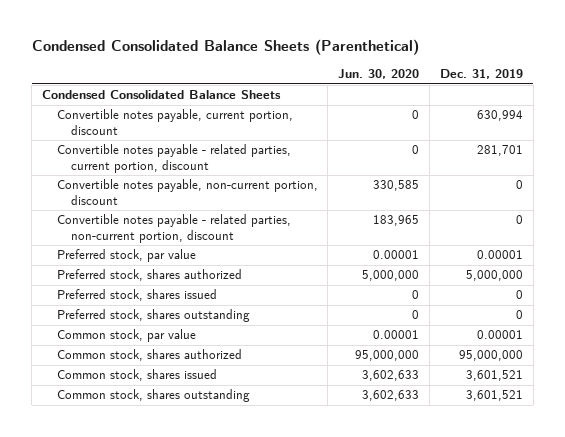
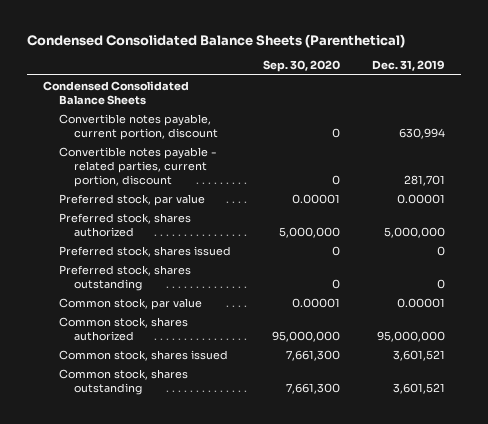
[338,69,420,80] Jun. 30, 2020 -> none
none -> [262,60,340,73] Sep. 30, 2020
[56,179,318,205] Convertible notes payable, non-current portion, discount -> none
[56,214,291,243] Convertible notes payable - related parties, non-current portion, discount -> none

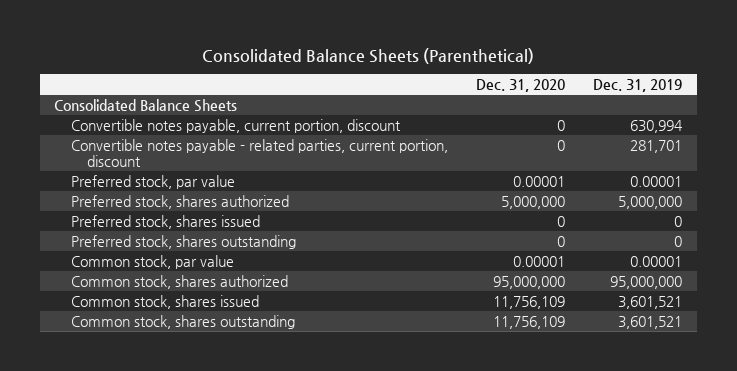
[27,33,406,48] Condensed Consolidated Balance Sheets (Parenthetical) -> [202,47,535,64] Consolidated Balance Sheets (Parenthetical)
[262,60,340,73] Sep. 30, 2020 -> none
none -> [476,79,566,93] Dec. 31, 2020
[43,80,190,105] Condensed Consolidated Balance Sheets -> [54,98,238,112] Consolidated Balance Sheets

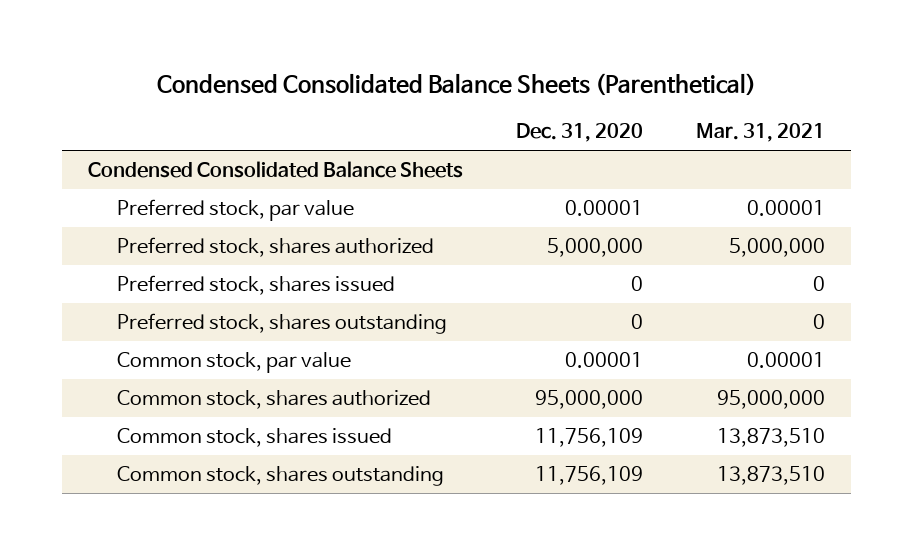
[202,47,535,64] Consolidated Balance Sheets (Parenthetical) -> [157,73,757,97] Condensed Consolidated Balance Sheets (Parenthetical)
[593,79,683,93] Dec. 31, 2019 -> none
none -> [695,122,825,142] Mar. 31, 2021
[70,118,401,133] Convertible notes payable, current portion, discount -> none
[70,138,448,167] Convertible notes payable - related parties, current portion, discount -> none
[54,98,238,112] Consolidated Balance Sheets -> [88,161,464,179] Condensed Consolidated Balance Sheets

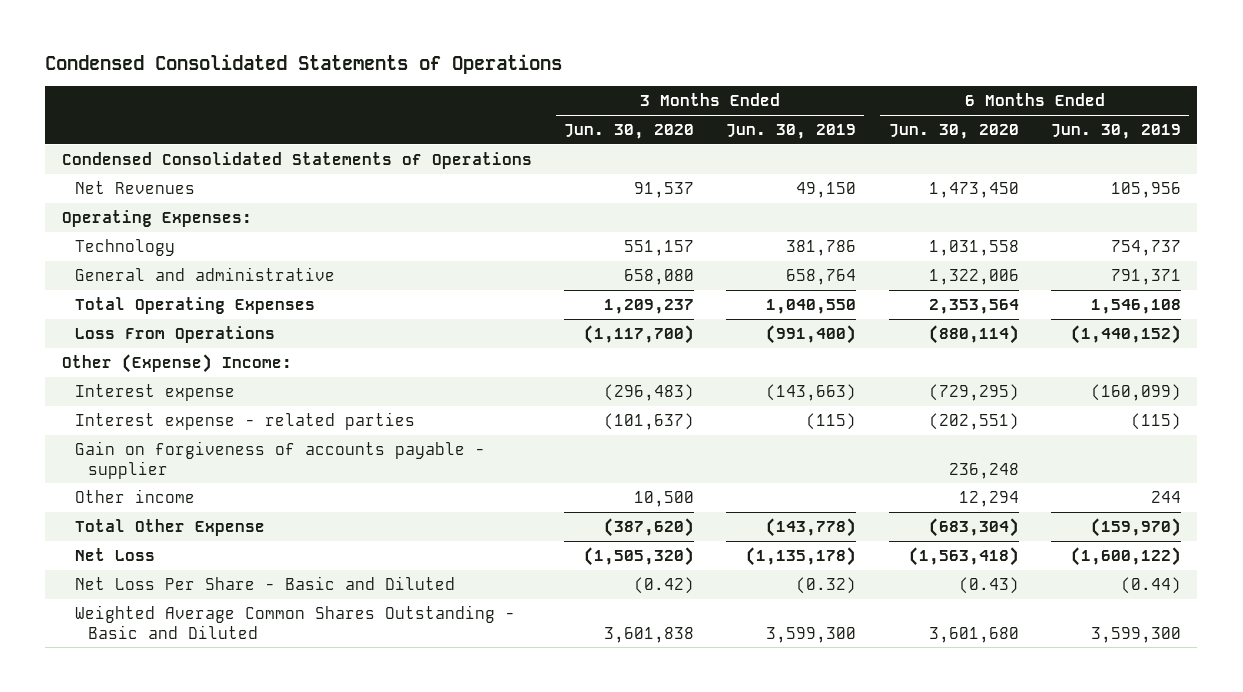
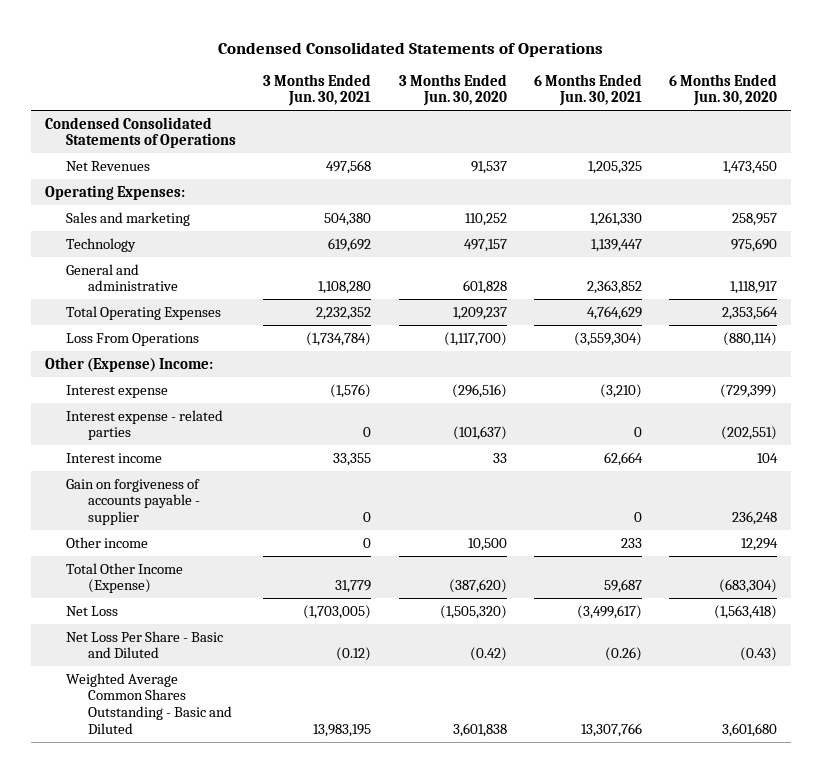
[726,124,857,140] Jun. 30, 2019 -> none
[1050,124,1181,140] Jun. 30, 2019 -> none
none -> [263,73,372,107] 3 Months Ended Jun. 30, 2021
none -> [533,73,642,107] 6 Months Ended Jun. 30, 2021
none -> [66,211,191,226] Sales and marketing
[623,239,694,256] 551,157 -> [463,238,507,252] 497,157
[928,239,1019,256] 1,031,558 -> [731,237,778,252] 975,690
[623,268,694,285] 658,080 -> [462,280,507,295] 601,828
[928,268,1019,285] 1,322,006 -> [730,281,778,295] 1,118,917
[603,383,694,401] (296,483) -> [451,383,507,398] (296,516)
[928,383,1019,401] (729,295) -> [720,383,778,398] (729,399)
none -> [66,452,163,463] Interest income
[74,518,265,536] Total Other Expense -> [66,562,184,594] Total Other Income (Expense)

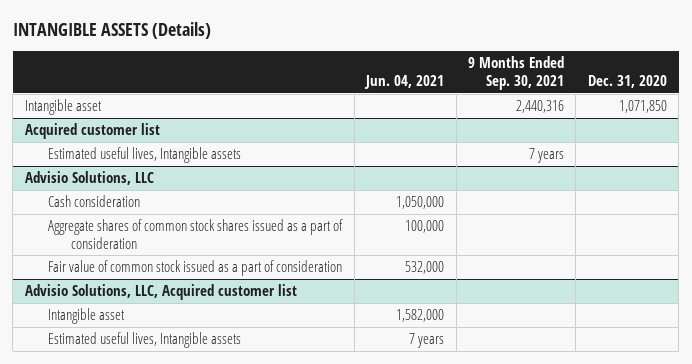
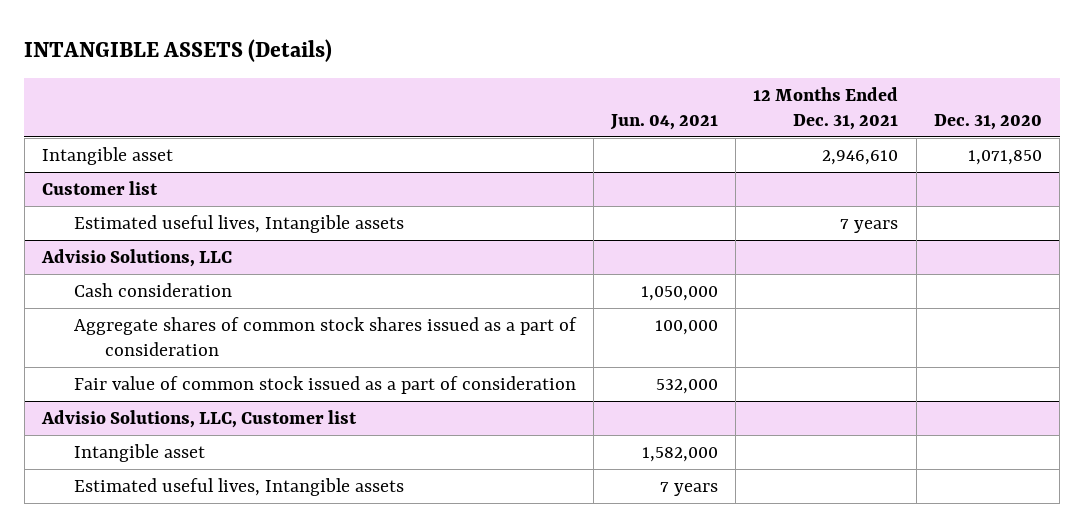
[468,56,565,91] 9 Months Ended Sep. 30, 2021 -> none
none -> [753,87,899,130] 12 Months Ended Dec. 31, 2021
[24,123,160,140] Acquired customer list -> [41,181,158,196] Customer list
[24,284,297,301] Advisio Solutions, LLC, Acquired customer list -> [40,410,357,429] Advisio Solutions, LLC, Customer list

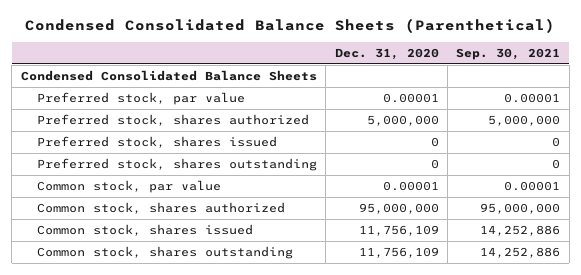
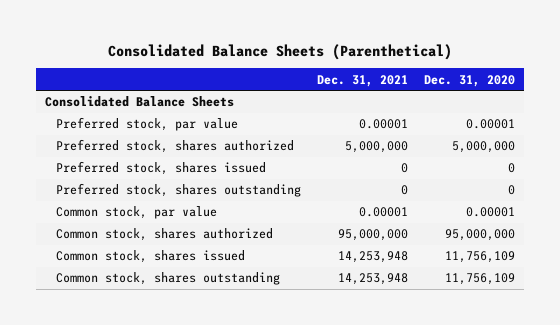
[25,18,556,34] Condensed Consolidated Balance Sheets (Parenthetical) -> [107,43,452,60] Consolidated Balance Sheets (Parenthetical)
[456,47,561,60] Sep. 30, 2021 -> none
none -> [317,74,409,87] Dec. 31, 2021
[20,70,317,82] Condensed Consolidated Balance Sheets -> [44,96,234,108] Consolidated Balance Sheets

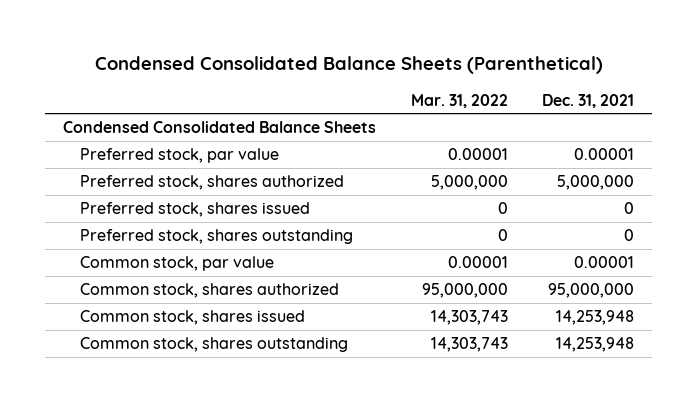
[107,43,452,60] Consolidated Balance Sheets (Parenthetical) -> [94,56,603,75] Condensed Consolidated Balance Sheets (Parenthetical)
[424,74,516,87] Dec. 31, 2020 -> none
none -> [410,93,508,108] Mar. 31, 2022
[44,96,234,108] Consolidated Balance Sheets -> [62,121,376,134] Condensed Consolidated Balance Sheets

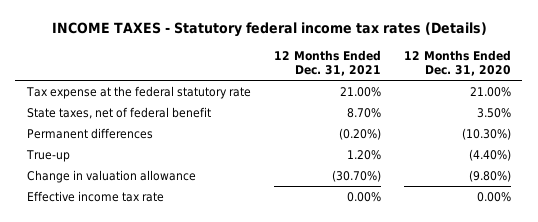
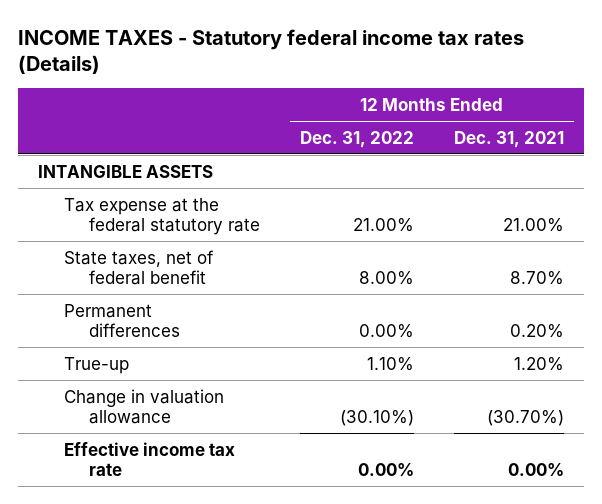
[403,49,511,76] 12 Months Ended Dec. 31, 2020 -> none
none -> [300,130,415,148] Dec. 31, 2022
none -> [37,164,213,178] INTANGIBLE ASSETS
[338,127,381,140] (0.20%) -> [510,323,565,338] 0.20%

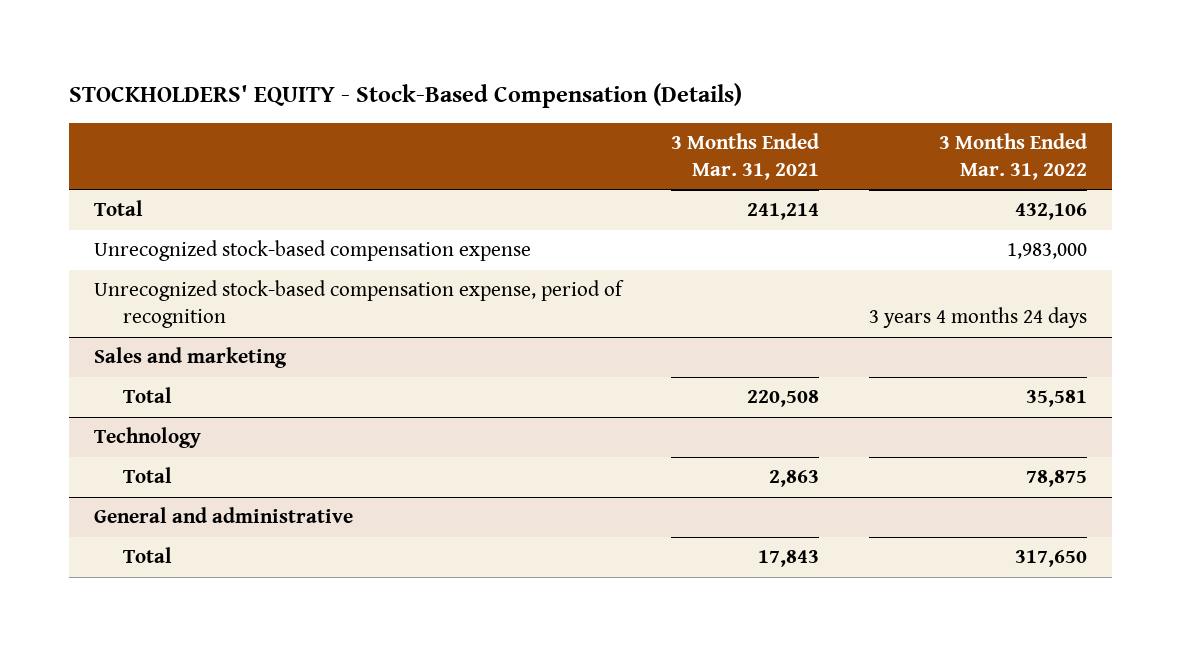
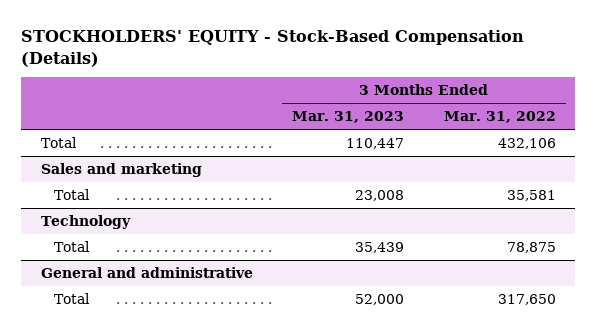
[671,132,820,180] 3 Months Ended Mar. 31, 2021 -> none
none -> [292,111,405,124] Mar. 31, 2023
[93,240,531,262] Unrecognized stock-based compensation expense -> none
[93,280,624,329] Unrecognized stock-based compensation expense, period of recognition -> none

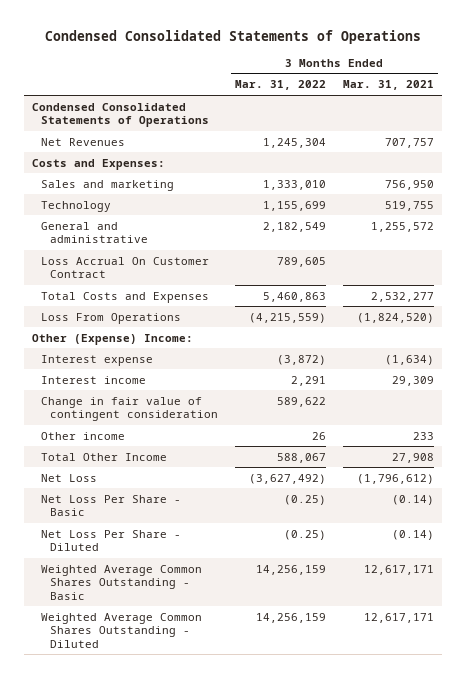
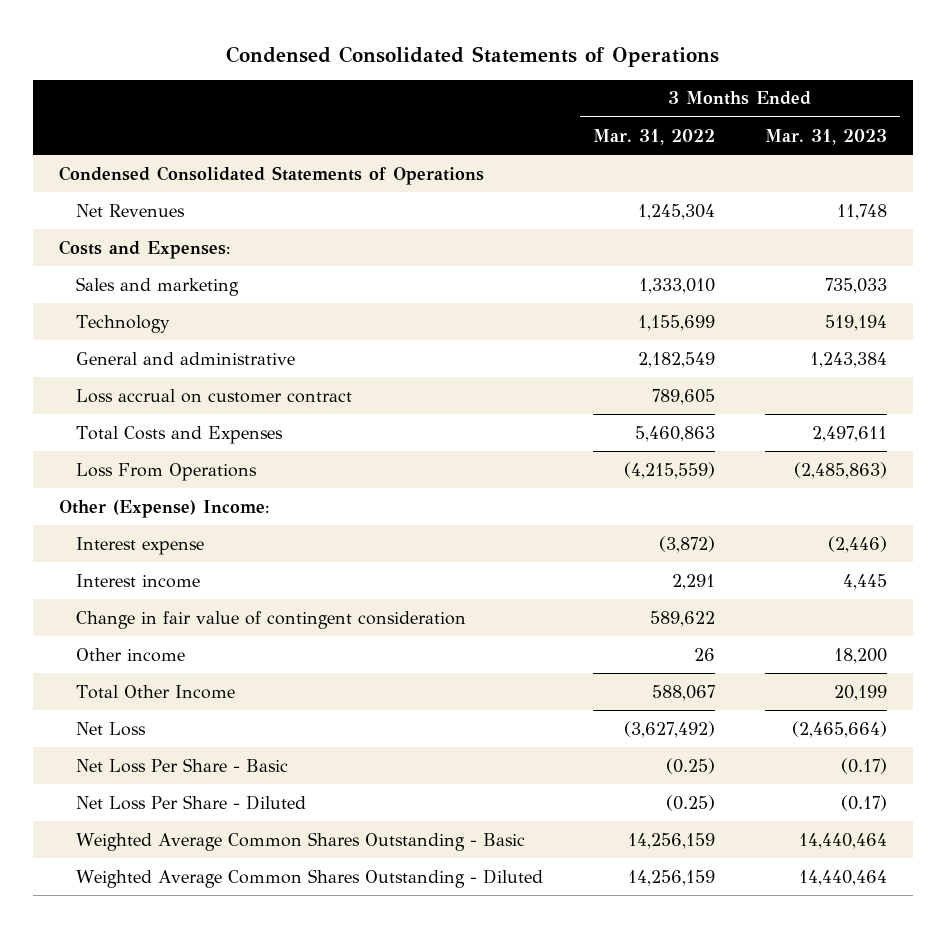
[342,80,434,91] Mar. 31, 2021 -> none
none -> [765,128,888,145] Mar. 31, 2023
[41,256,210,279] Loss Accrual On Customer Contract -> [75,388,352,403] Loss accrual on customer contract

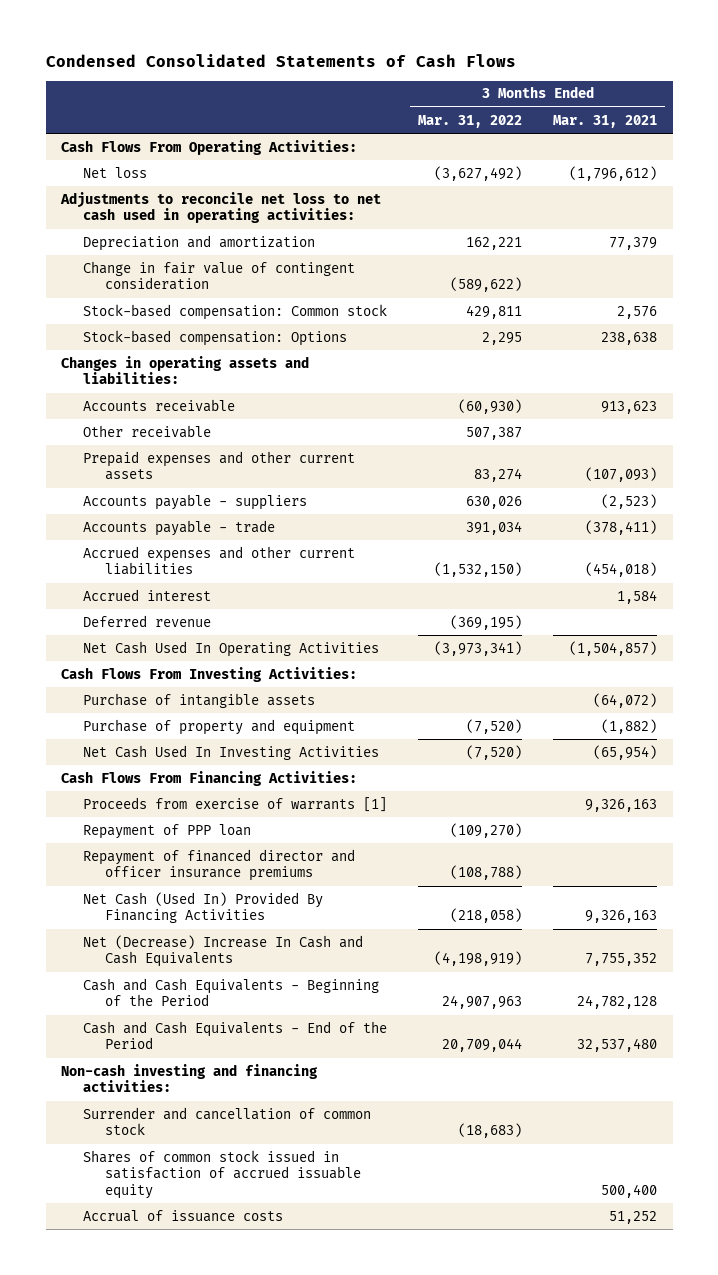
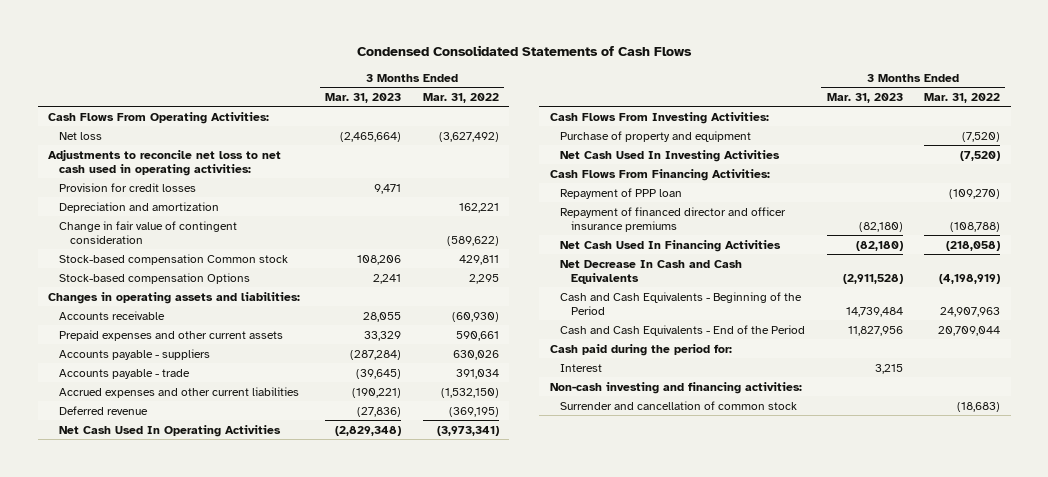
[553,114,658,128] Mar. 31, 2021 -> none
none -> [325,92,402,103] Mar. 31, 2023
none -> [58,182,196,192] Provision for credit losses
[82,303,387,320] Stock-based compensation: Common stock -> [58,253,288,265] Stock-based compensation Common stock
[82,329,347,346] Stock-based compensation: Options -> [58,272,250,284] Stock-based compensation Options
[82,424,211,438] Other receivable -> none
[474,468,523,483] 83,274 -> [455,330,499,341] 590,661
[82,588,211,601] Accrued interest -> none
[82,692,315,708] Purchase of intangible assets -> none
[82,796,387,812] Proceeds from exercise of warrants [1] -> none
[82,891,323,924] Net Cash (Used In) Provided By Financing Activities -> [560,239,782,252] Net Cash Used In Financing Activities
[82,934,363,968] Net (Decrease) Increase In Cash and Cash Equivalents -> [560,259,743,284] Net Decrease In Cash and Cash Equivalents
none -> [549,343,732,356] Cash paid during the period for:
none -> [560,363,603,372] Interest
[82,1149,361,1199] Shares of common stock issued in satisfaction of accrued issuable equity -> none
[82,1209,283,1222] Accrual of issuance costs -> none

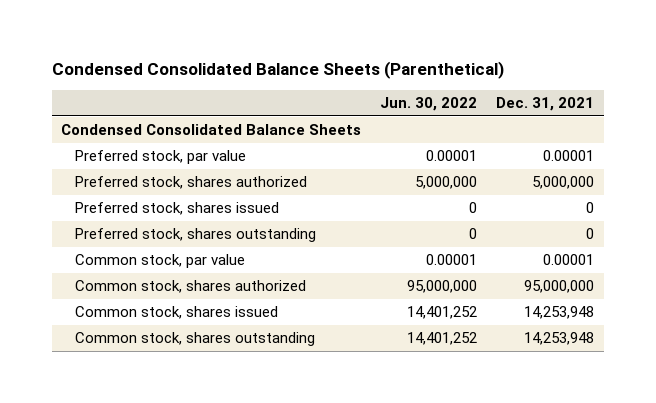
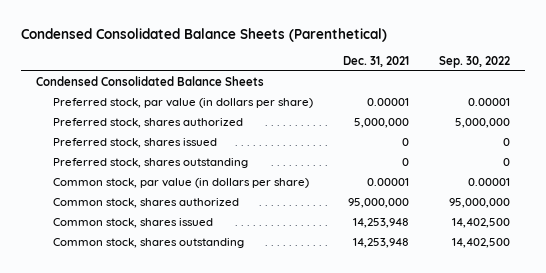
[380,97,478,112] Jun. 30, 2022 -> none
none -> [438,56,510,69] Sep. 30, 2022
[74,150,246,165] Preferred stock, par value -> [52,98,313,109] Preferred stock, par value (in dollars per share)
[74,254,245,269] Common stock, par value -> [52,178,309,189] Common stock, par value (in dollars per share)

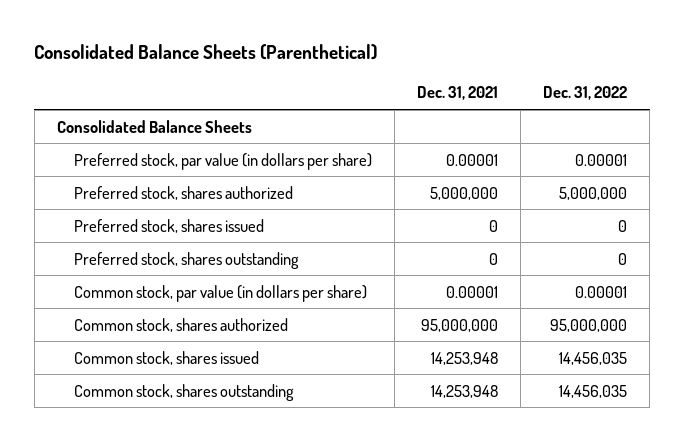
[21,28,388,43] Condensed Consolidated Balance Sheets (Parenthetical) -> [34,44,378,61] Consolidated Balance Sheets (Parenthetical)
[438,56,510,69] Sep. 30, 2022 -> none
none -> [543,86,628,101] Dec. 31, 2022
[36,76,265,87] Condensed Consolidated Balance Sheets -> [56,119,252,133] Consolidated Balance Sheets

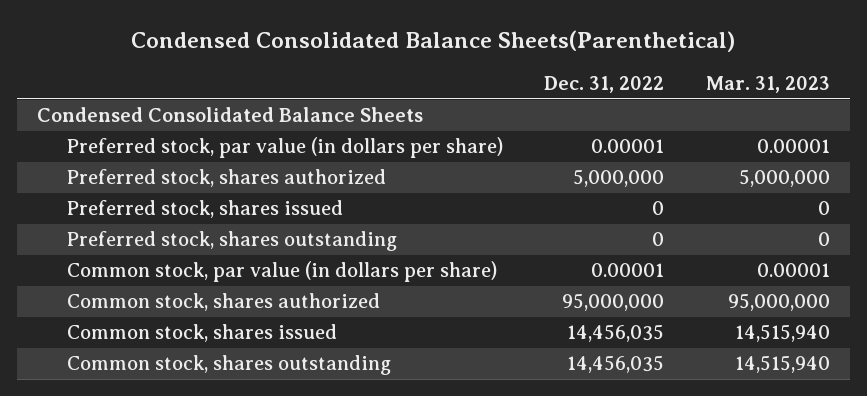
[34,44,378,61] Consolidated Balance Sheets (Parenthetical) -> [131,29,736,52] Condensed Consolidated Balance Sheets(Parenthetical)
[417,86,499,101] Dec. 31, 2021 -> none
none -> [705,76,830,94] Mar. 31, 2023
[56,119,252,133] Consolidated Balance Sheets -> [37,107,424,123] Condensed Consolidated Balance Sheets

